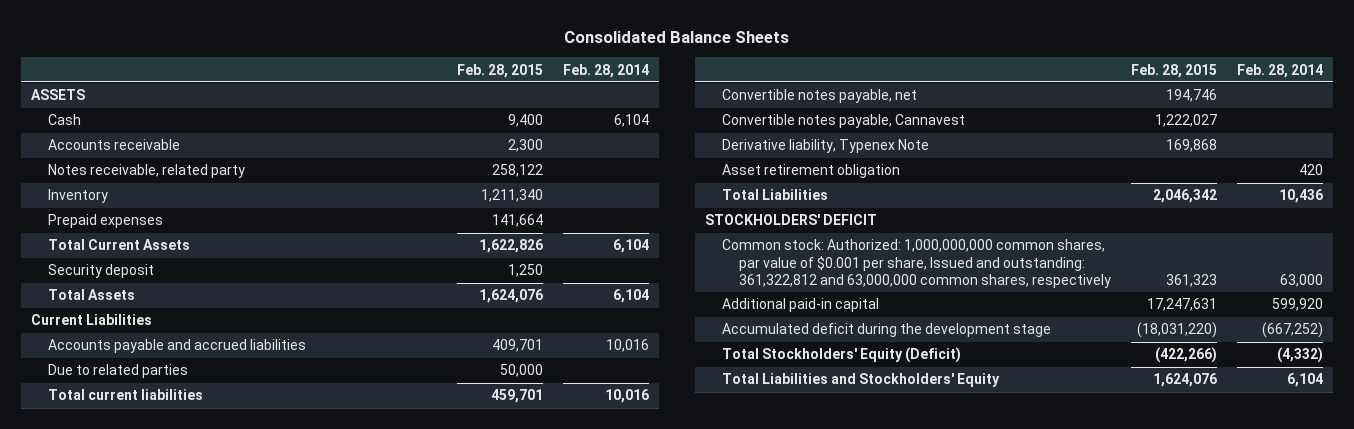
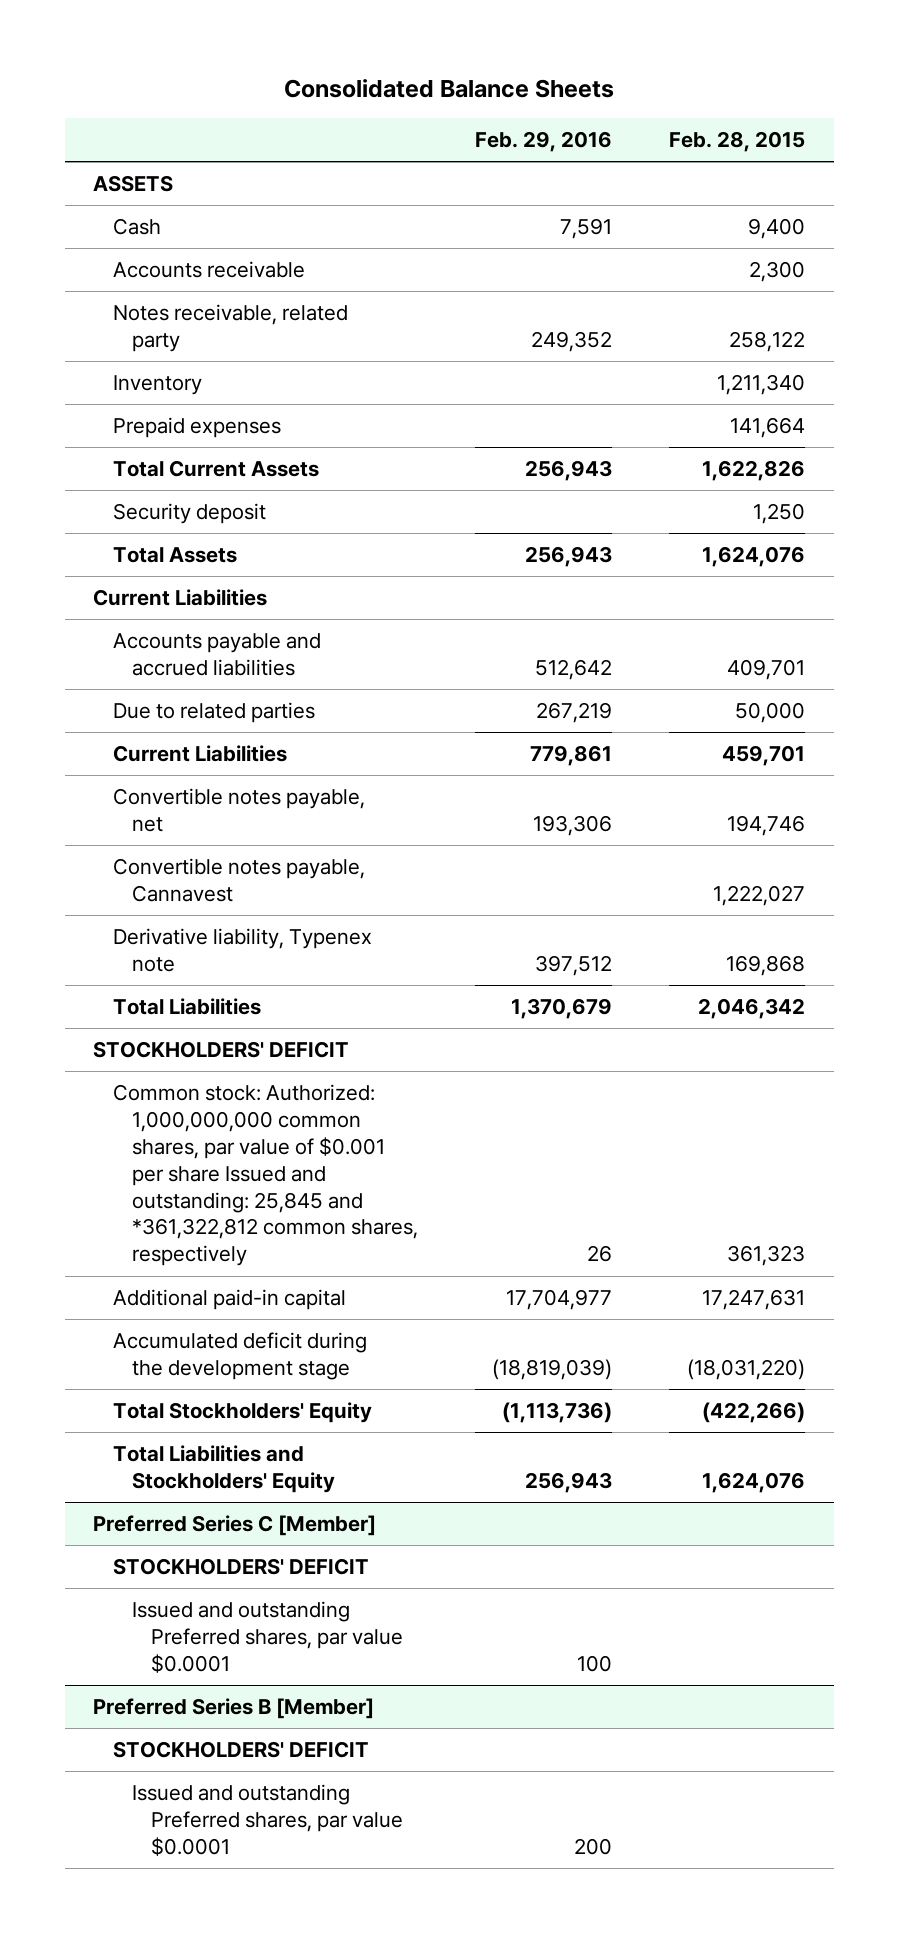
[562,63,649,78] Feb. 28, 2014 -> none
none -> [474,130,612,152] Feb. 29, 2016
[47,389,203,401] Total current liabilities -> [112,745,287,763] Current Liabilities
[721,164,900,179] Asset retirement obligation -> none
[721,139,929,154] Derivative liability, Typenex Note -> [112,928,372,972] Derivative liability, Typenex note
[721,239,1111,289] Common stock: Authorized: 1,000,000,000 common shares, par value of $0.001 per share, Issued and outstanding: 361,322,812 and 63,000,000 common shares, respectively -> [112,1084,418,1267] Common stock: Authorized: 1,000,000,000 common shares, par value of $0.001 per share Issued and outstanding: 25,845 and *361,322,812 common shares, respectively
[721,347,961,364] Total Stockholders' Equity (Deficit) -> [112,1402,372,1424] Total Stockholders' Equity
none -> [93,1515,377,1537] Preferred Series C [Member]
none -> [112,1558,369,1576] STOCKHOLDERS' DEFICIT
none -> [131,1601,404,1673] Issued and outstanding Preferred shares, par value $0.0001
none -> [93,1698,375,1720] Preferred Series B [Member]
none -> [112,1741,369,1759] STOCKHOLDERS' DEFICIT
none -> [131,1784,404,1856] Issued and outstanding Preferred shares, par value $0.0001

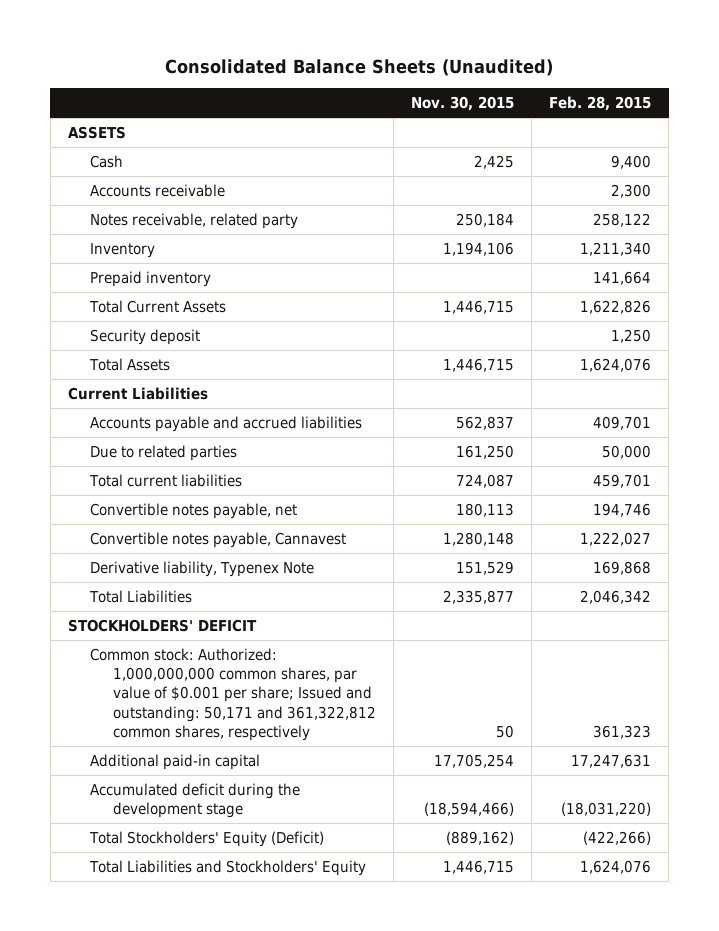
[284,78,615,98] Consolidated Balance Sheets -> [165,59,554,77] Consolidated Balance Sheets (Unaudited)
[474,130,612,152] Feb. 29, 2016 -> none
none -> [411,96,515,112] Nov. 30, 2015
[112,417,281,439] Prepaid expenses -> [90,270,212,287] Prepaid inventory
[112,745,287,763] Current Liabilities -> [89,473,243,487] Total current liabilities
[112,928,372,972] Derivative liability, Typenex note -> [90,560,315,577] Derivative liability, Typenex Note
[112,1084,418,1267] Common stock: Authorized: 1,000,000,000 common shares, par value of $0.001 per share Issued and outstanding: 25,845 and *361,322,812 common shares, respectively -> [90,647,377,742] Common stock: Authorized: 1,000,000,000 common shares, par value of $0.001 per share; Issued and outstanding: 50,171 and 361,322,812 common shares, respectively
[112,1402,372,1424] Total Stockholders' Equity -> [89,830,325,847] Total Stockholders' Equity (Deficit)
[93,1515,377,1537] Preferred Series C [Member] -> none
[112,1558,369,1576] STOCKHOLDERS' DEFICIT -> none
[131,1601,404,1673] Issued and outstanding Preferred shares, par value $0.0001 -> none
[93,1698,375,1720] Preferred Series B [Member] -> none
[112,1741,369,1759] STOCKHOLDERS' DEFICIT -> none
[131,1784,404,1856] Issued and outstanding Preferred shares, par value $0.0001 -> none

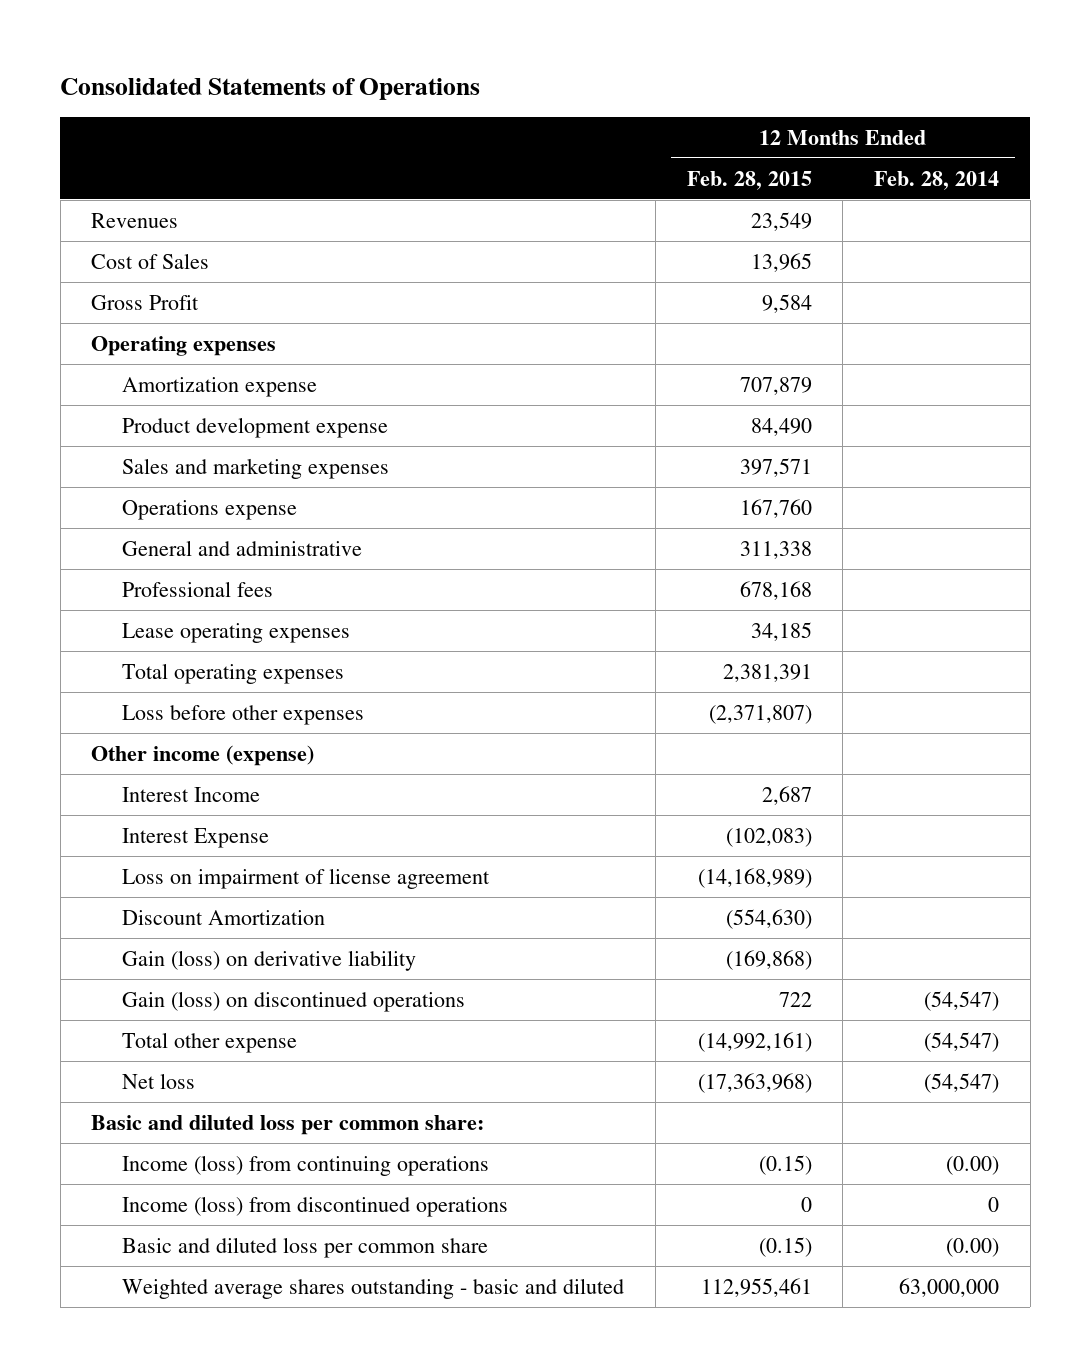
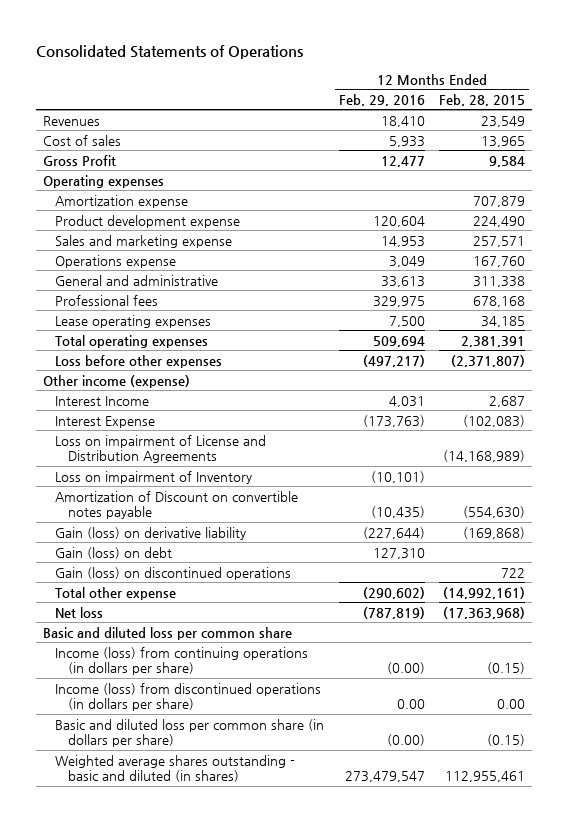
[874,170,1000,190] Feb. 28, 2014 -> none
none -> [338,93,425,106] Feb. 29, 2016
[91,252,210,269] Cost of Sales -> [42,134,121,146] Cost of sales
[750,417,812,436] 84,490 -> [473,215,526,227] 224,490
[122,457,390,479] Sales and marketing expenses -> [55,234,233,248] Sales and marketing expense
[739,457,812,477] 397,571 -> [473,235,526,247] 257,571
[122,867,491,889] Loss on impairment of license agreement -> [55,434,267,464] Loss on impairment of License and Distribution Agreements
none -> [55,470,253,484] Loss on impairment of Inventory
[122,909,326,925] Discount Amortization -> [55,490,299,520] Amortization of Discount on convertible notes payable
none -> [55,546,173,559] Gain (loss) on debt
[91,1114,485,1135] Basic and diluted loss per common share: -> [42,626,292,640] Basic and diluted loss per common share
[122,1154,490,1176] Income (loss) from continuing operations -> [55,646,309,676] Income (loss) from continuing operations (in dollars per share)
[122,1195,509,1217] Income (loss) from discontinued operations -> [55,682,322,712] Income (loss) from discontinued operations (in dollars per share)
[800,1196,812,1212] 0 -> [497,699,526,710] 0.00
[122,1236,489,1258] Basic and diluted loss per common share -> [55,718,325,748] Basic and diluted loss per common share (in dollars per share)
[122,1277,625,1299] Weighted average shares outstanding - basic and diluted -> [55,754,296,783] Weighted average shares outstanding - basic and diluted (in shares)

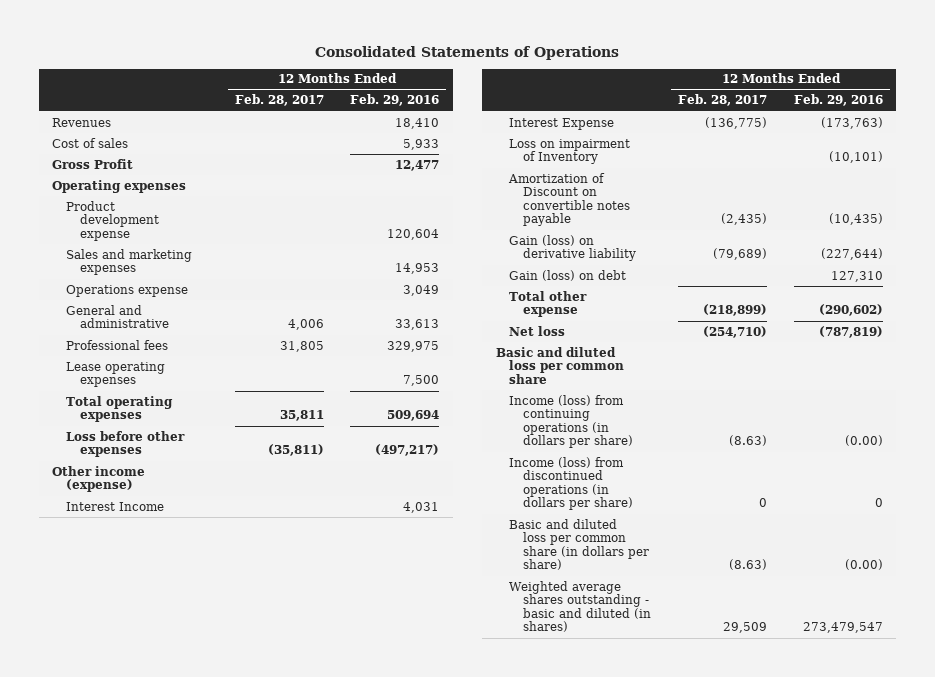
[439,93,526,106] Feb. 28, 2015 -> none
none -> [234,94,324,107] Feb. 28, 2017
[55,194,189,208] Amortization expense -> none
[55,234,233,248] Sales and marketing expense -> [65,248,192,276] Sales and marketing expenses
[55,434,267,464] Loss on impairment of License and Distribution Agreements -> none
[55,566,292,580] Gain (loss) on discontinued operations -> none
[396,699,425,710] 0.00 -> [874,498,883,508] 0

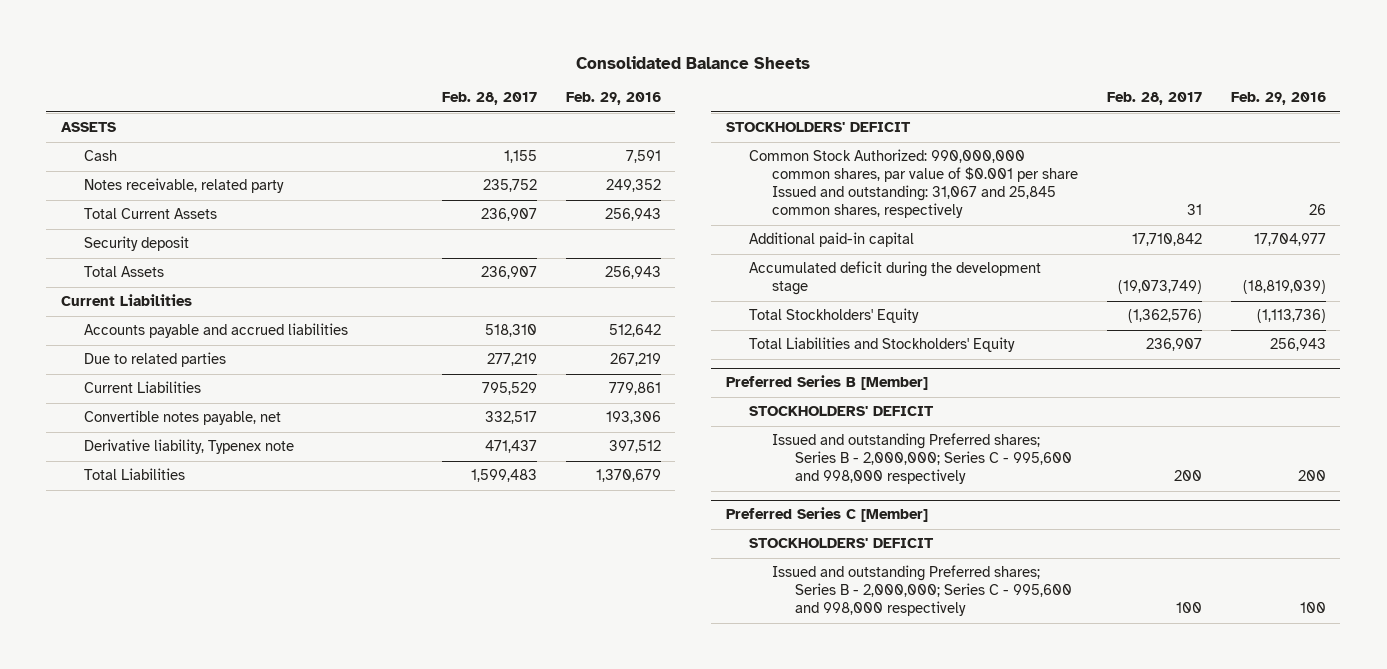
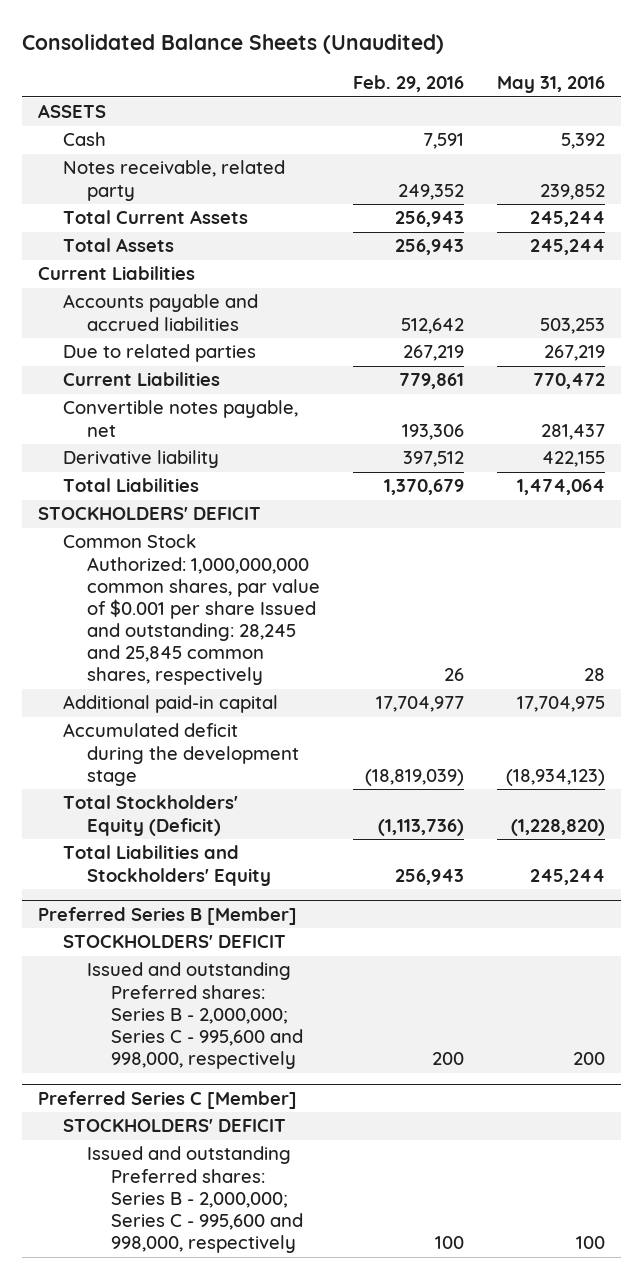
[576,55,811,69] Consolidated Balance Sheets -> [21,34,444,55] Consolidated Balance Sheets (Unaudited)
[441,92,537,106] Feb. 28, 2017 -> none
none -> [496,76,605,94] May 31, 2016
[83,236,189,252] Security deposit -> none
[83,439,294,455] Derivative liability, Typenex note -> [62,450,219,469] Derivative liability
[748,149,1079,219] Common Stock Authorized: 990,000,000 common shares, par value of $0.001 per share Issued and outstanding: 31,067 and 25,845 common shares, respectively -> [62,534,320,686] Common Stock Authorized: 1,000,000,000 common shares, par value of $0.001 per share Issued and outstanding: 28,245 and 25,845 common shares, respectively
[748,308,919,324] Total Stockholders' Equity -> [62,795,238,836] Total Stockholders' Equity (Deficit)
[772,433,1073,485] Issued and outstanding Preferred shares; Series B - 2,000,000; Series C - 995,600 and 998,000 respectively -> [86,962,303,1070] Issued and outstanding Preferred shares: Series B - 2,000,000; Series C - 995,600 and 998,000, respectively
[772,565,1073,617] Issued and outstanding Preferred shares; Series B - 2,000,000; Series C - 995,600 and 998,000 respectively -> [86,1146,303,1254] Issued and outstanding Preferred shares: Series B - 2,000,000; Series C - 995,600 and 998,000, respectively

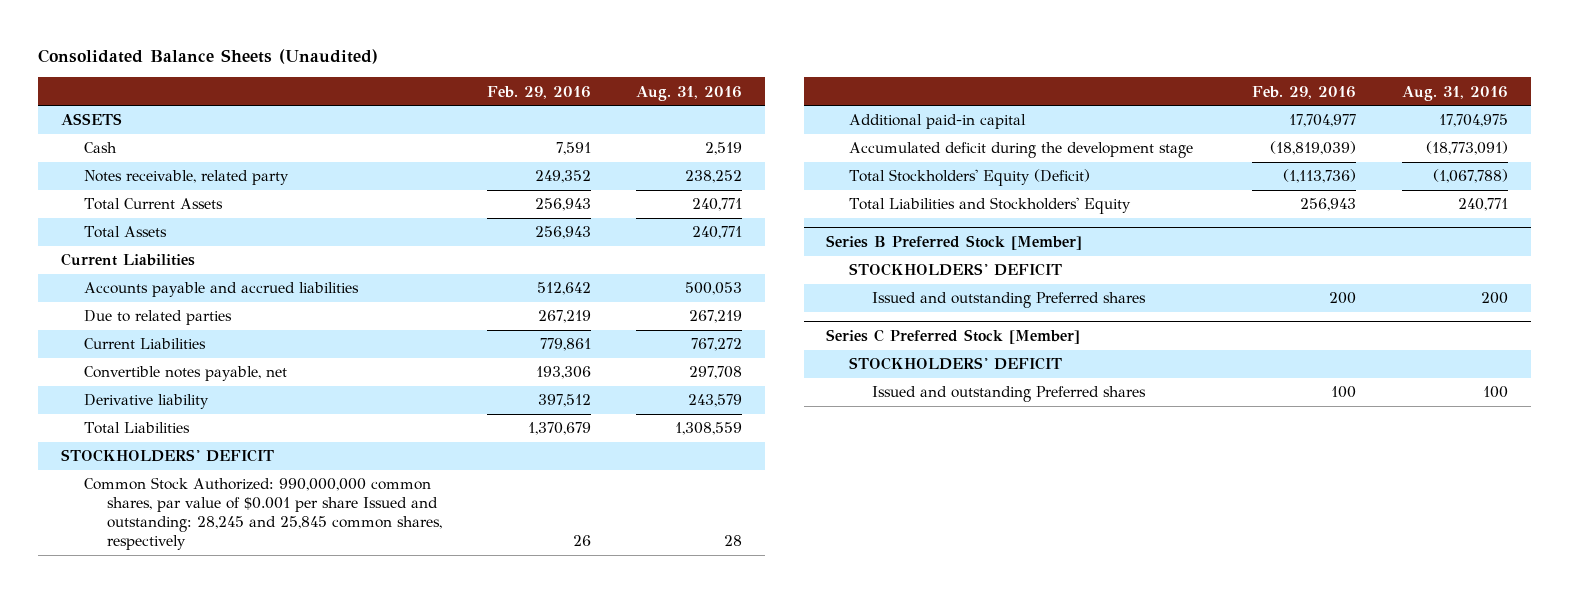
[496,76,605,94] May 31, 2016 -> none
none -> [636,85,743,101] Aug. 31, 2016
[62,534,320,686] Common Stock Authorized: 1,000,000,000 common shares, par value of $0.001 per share Issued and outstanding: 28,245 and 25,845 common shares, respectively -> [83,477,442,551] Common Stock Authorized: 990,000,000 common shares, par value of $0.001 per share Issued and outstanding: 28,245 and 25,845 common shares, respectively
[38,906,298,925] Preferred Series B [Member] -> [826,234,1083,250] Series B Preferred Stock [Member]
[86,962,303,1070] Issued and outstanding Preferred shares: Series B - 2,000,000; Series C - 995,600 and 998,000, respectively -> [872,292,1147,309] Issued and outstanding Preferred shares
[38,1090,298,1109] Preferred Series C [Member] -> [826,328,1081,344] Series C Preferred Stock [Member]
[86,1146,303,1254] Issued and outstanding Preferred shares: Series B - 2,000,000; Series C - 995,600 and 998,000, respectively -> [872,386,1147,403] Issued and outstanding Preferred shares

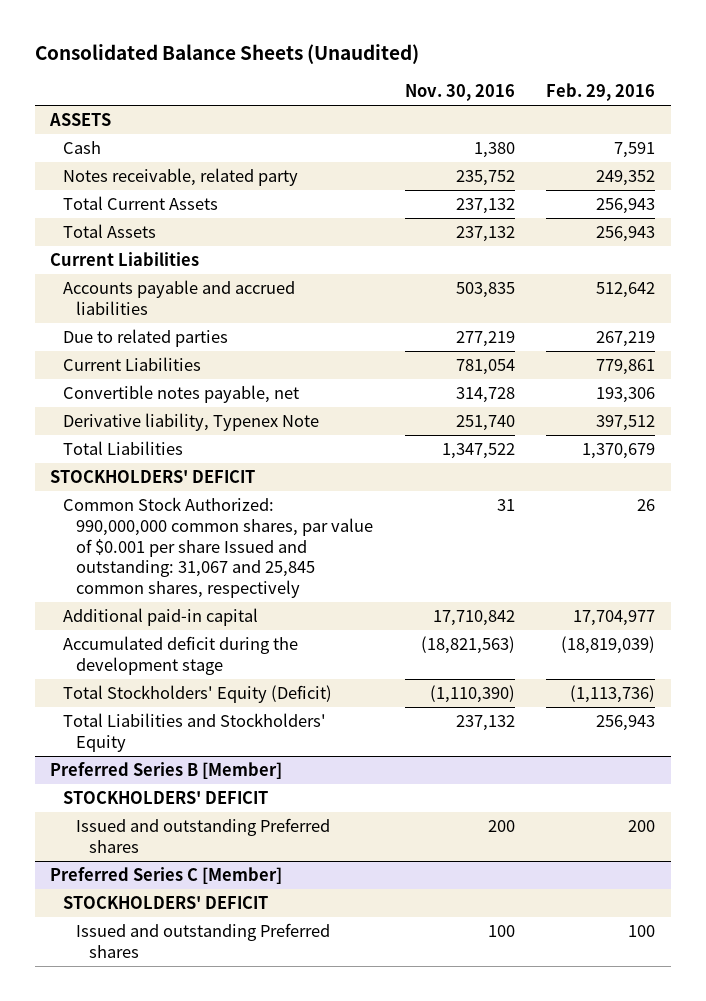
[636,85,743,101] Aug. 31, 2016 -> none
none -> [404,83,515,101] Nov. 30, 2016
[83,394,209,410] Derivative liability -> [63,413,320,432] Derivative liability, Typenex Note
[83,477,442,551] Common Stock Authorized: 990,000,000 common shares, par value of $0.001 per share Issued and outstanding: 28,245 and 25,845 common shares, respectively -> [63,497,374,599] Common Stock Authorized: 990,000,000 common shares, par value of $0.001 per share Issued and outstanding: 31,067 and 25,845 common shares, respectively
[826,234,1083,250] Series B Preferred Stock [Member] -> [50,762,283,780] Preferred Series B [Member]
[826,328,1081,344] Series C Preferred Stock [Member] -> [50,867,283,885] Preferred Series C [Member]

